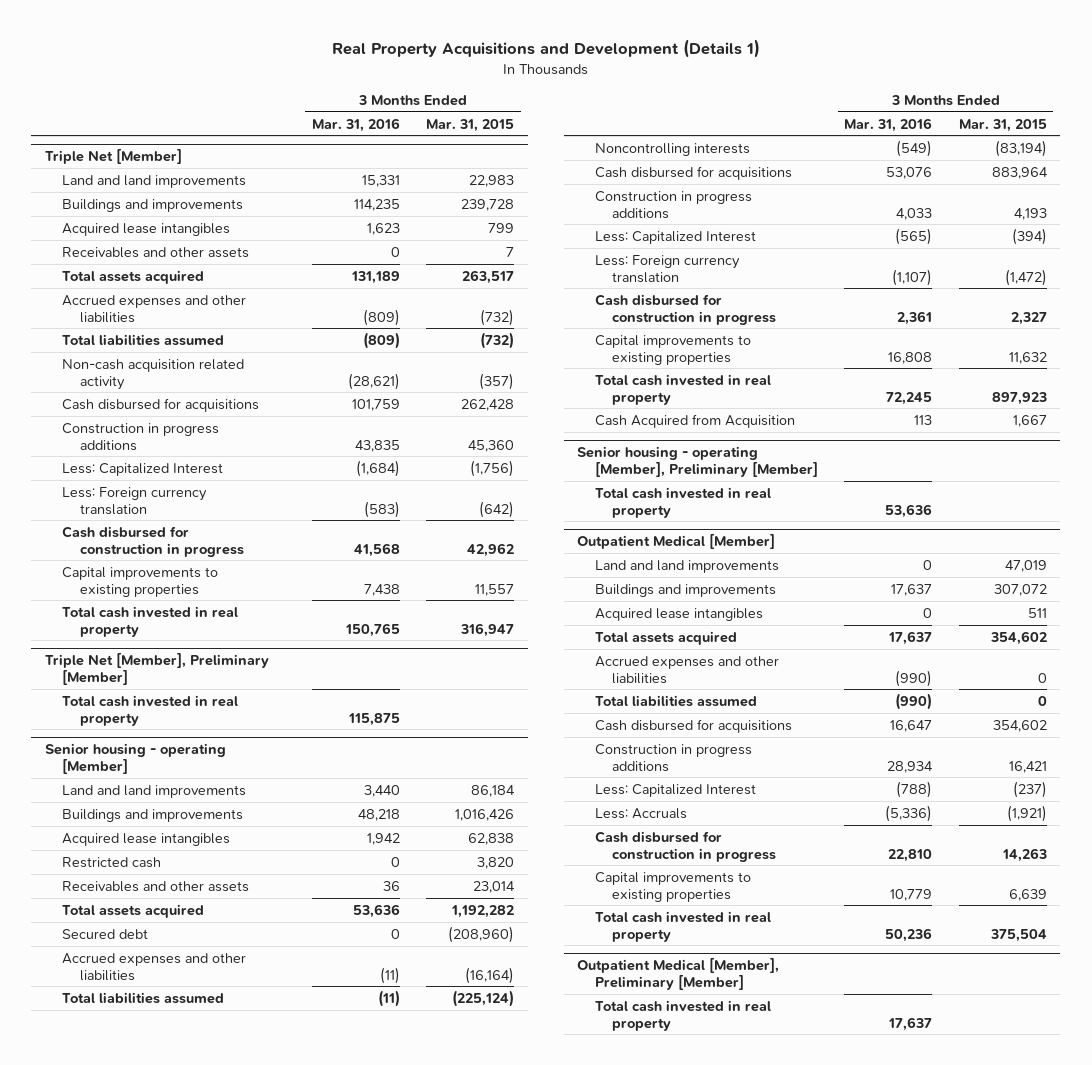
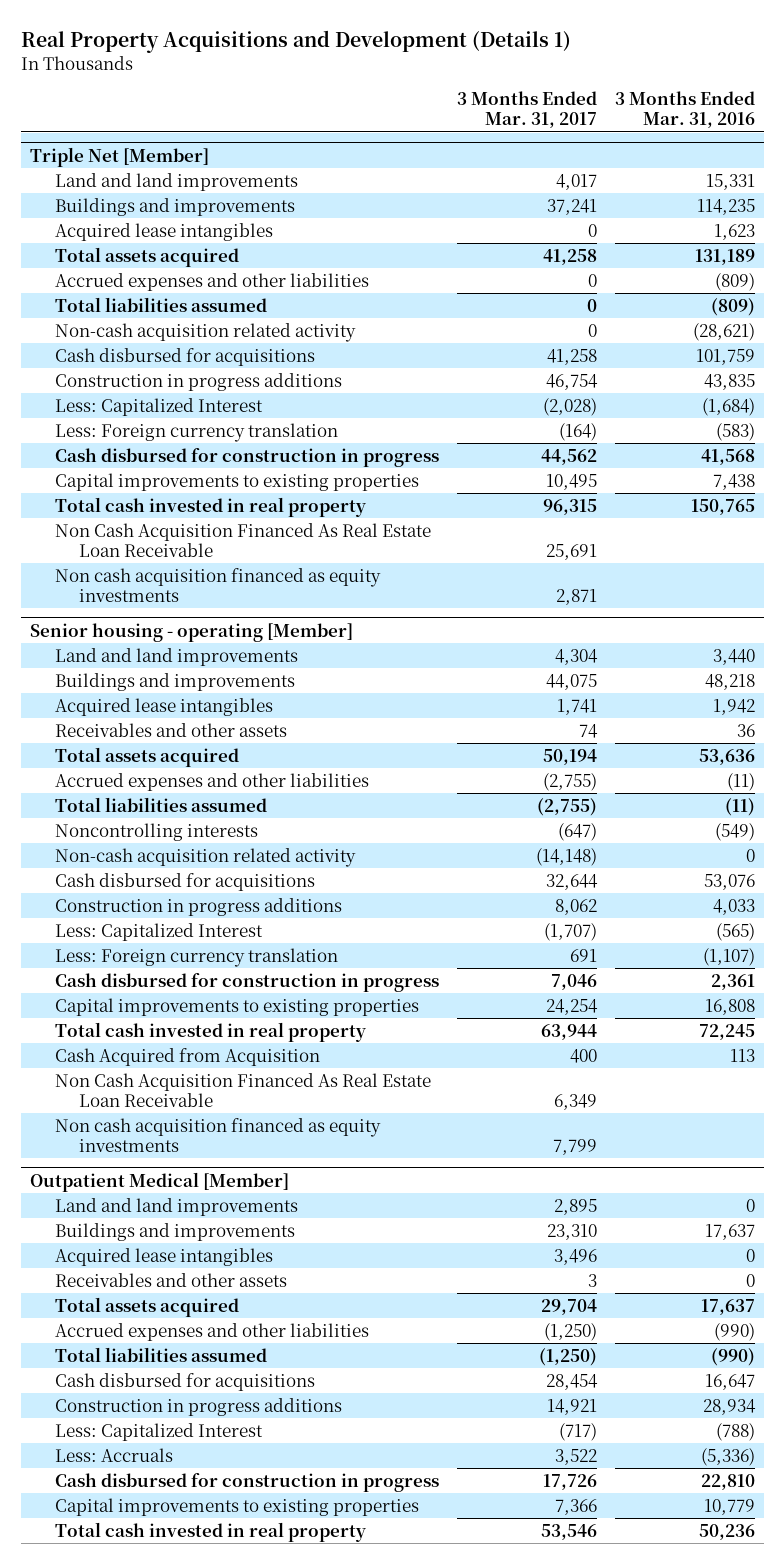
[426,118,515,132] Mar. 31, 2015 -> none
none -> [456,91,597,129] 3 Months Ended Mar. 31, 2017
[62,246,250,258] Receivables and other assets -> none
[44,653,269,686] Triple Net [Member], Preliminary [Member] -> none
[62,694,239,726] Total cash invested in real property -> none
none -> [54,522,431,557] Non Cash Acquisition Financed As Real Estate Loan Receivable
none -> [54,567,381,602] Non cash acquisition financed as equity investments
[62,856,162,868] Restricted cash -> none
[62,928,149,939] Secured debt -> none
none -> [54,847,356,867] Non-cash acquisition related activity
[577,446,818,478] Senior housing - operating [Member], Preliminary [Member] -> none
[594,486,771,518] Total cash invested in real property -> none
none -> [54,1072,431,1107] Non Cash Acquisition Financed As Real Estate Loan Receivable
none -> [54,1117,381,1152] Non cash acquisition financed as equity investments
none -> [54,1272,287,1287] Receivables and other assets
[577,958,780,991] Outpatient Medical [Member], Preliminary [Member] -> none
[594,999,771,1031] Total cash invested in real property -> none

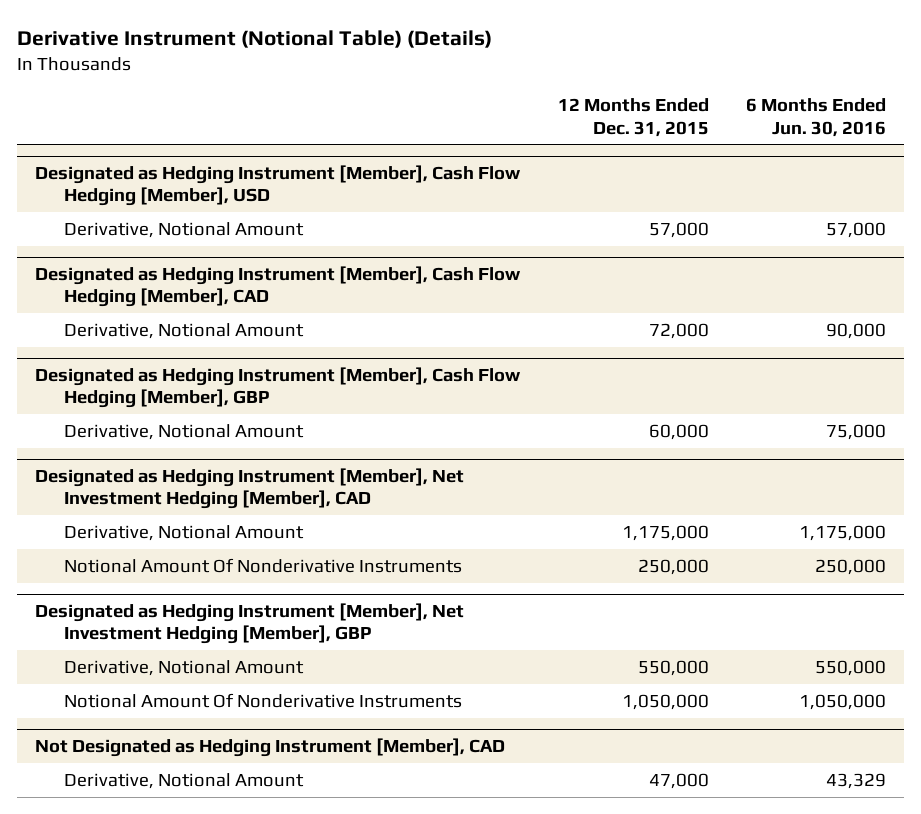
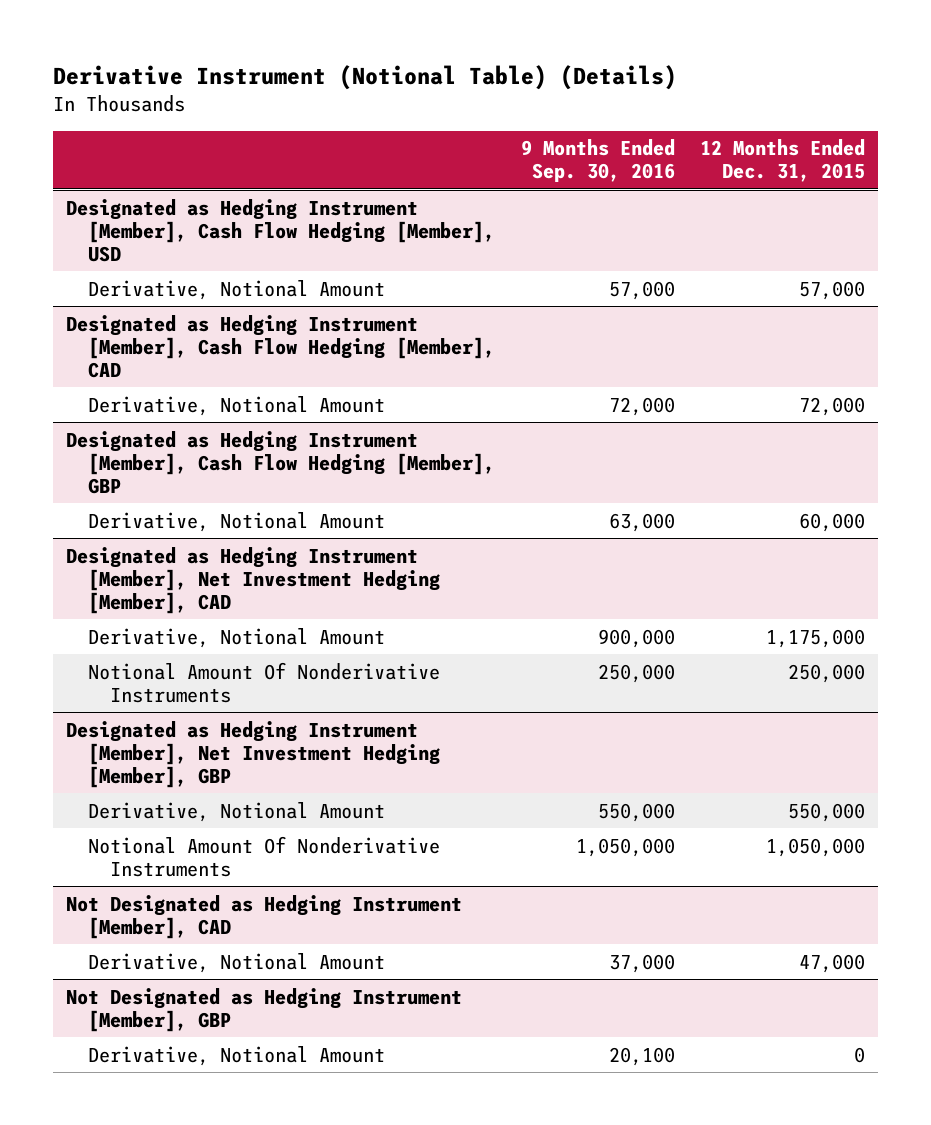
[745,98,886,137] 6 Months Ended Jun. 30, 2016 -> none
none -> [520,139,675,183] 9 Months Ended Sep. 30, 2016
none -> [66,987,463,1032] Not Designated as Hedging Instrument [Member], GBP
none -> [88,1045,386,1066] Derivative, Notional Amount

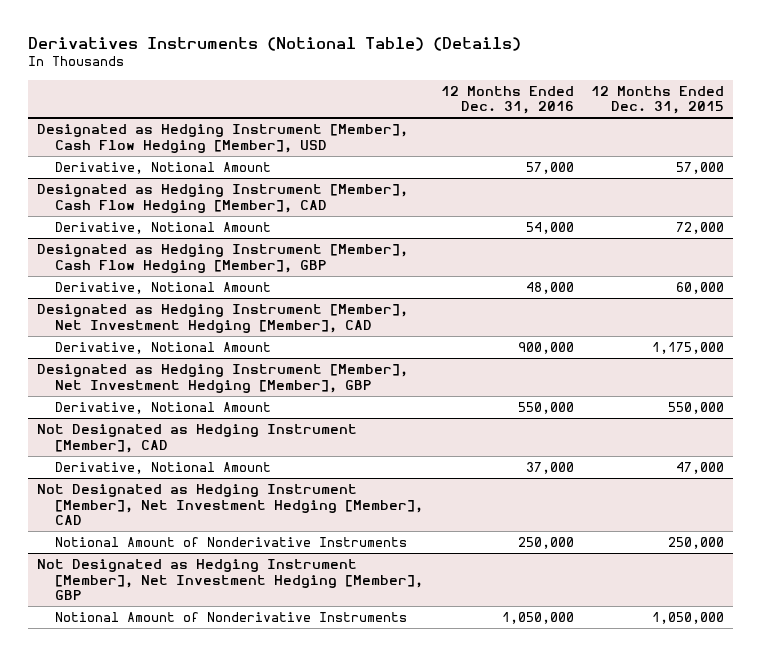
[53,65,678,91] Derivative Instrument (Notional Table) (Details) -> [28,36,522,51] Derivatives Instruments (Notional Table) (Details)
[520,139,675,183] 9 Months Ended Sep. 30, 2016 -> none
none -> [440,85,574,115] 12 Months Ended Dec. 31, 2016
[88,661,441,703] Notional Amount Of Nonderivative Instruments -> none
[88,835,441,877] Notional Amount Of Nonderivative Instruments -> none
[88,1045,386,1066] Derivative, Notional Amount -> none
none -> [37,484,423,526] Not Designated as Hedging Instrument [Member], Net Investment Hedging [Member], CAD
none -> [54,537,407,548] Notional Amount of Nonderivative Instruments
[66,987,463,1032] Not Designated as Hedging Instrument [Member], GBP -> [37,559,423,601] Not Designated as Hedging Instrument [Member], Net Investment Hedging [Member], GBP
none -> [54,612,407,623] Notional Amount of Nonderivative Instruments

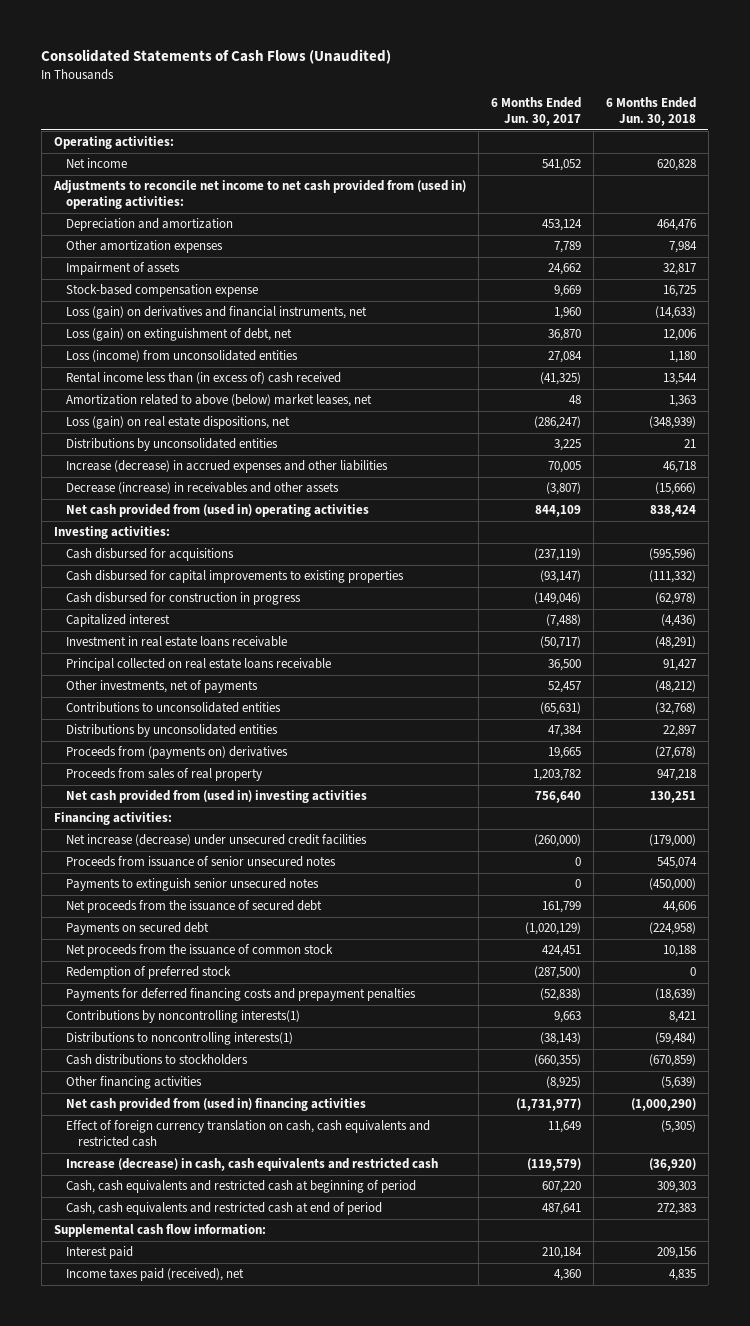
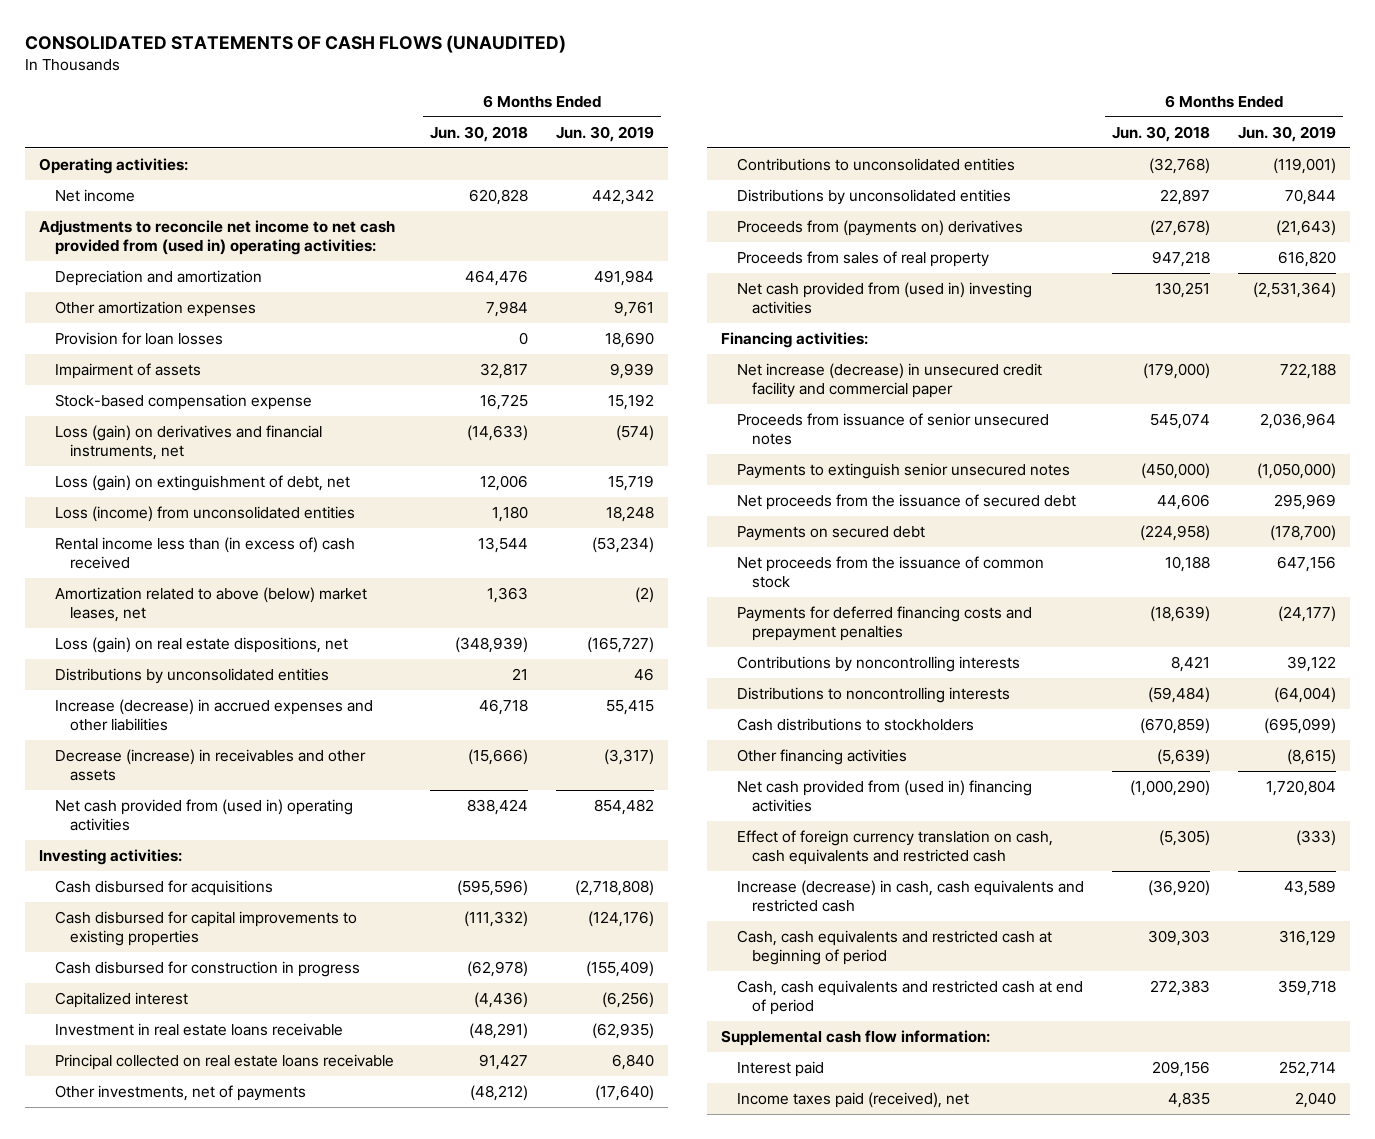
[41,49,392,65] Consolidated Statements of Cash Flows (Unaudited) -> [25,35,567,54] CONSOLIDATED STATEMENTS OF CASH FLOWS (UNAUDITED)
[490,97,581,127] 6 Months Ended Jun. 30, 2017 -> none
none -> [555,126,654,143] Jun. 30, 2019
none -> [54,332,223,346] Provision for loan losses
[65,834,367,847] Net increase (decrease) under unsecured credit facilities -> [736,363,1042,398] Net increase (decrease) in unsecured credit facility and commercial paper
[65,966,231,980] Redemption of preferred stock -> none
[65,1010,300,1024] Contributions by noncontrolling interests(1) -> [736,656,1020,673] Contributions by noncontrolling interests
[65,1032,293,1046] Distributions to noncontrolling interests(1) -> [736,687,1010,704] Distributions to noncontrolling interests

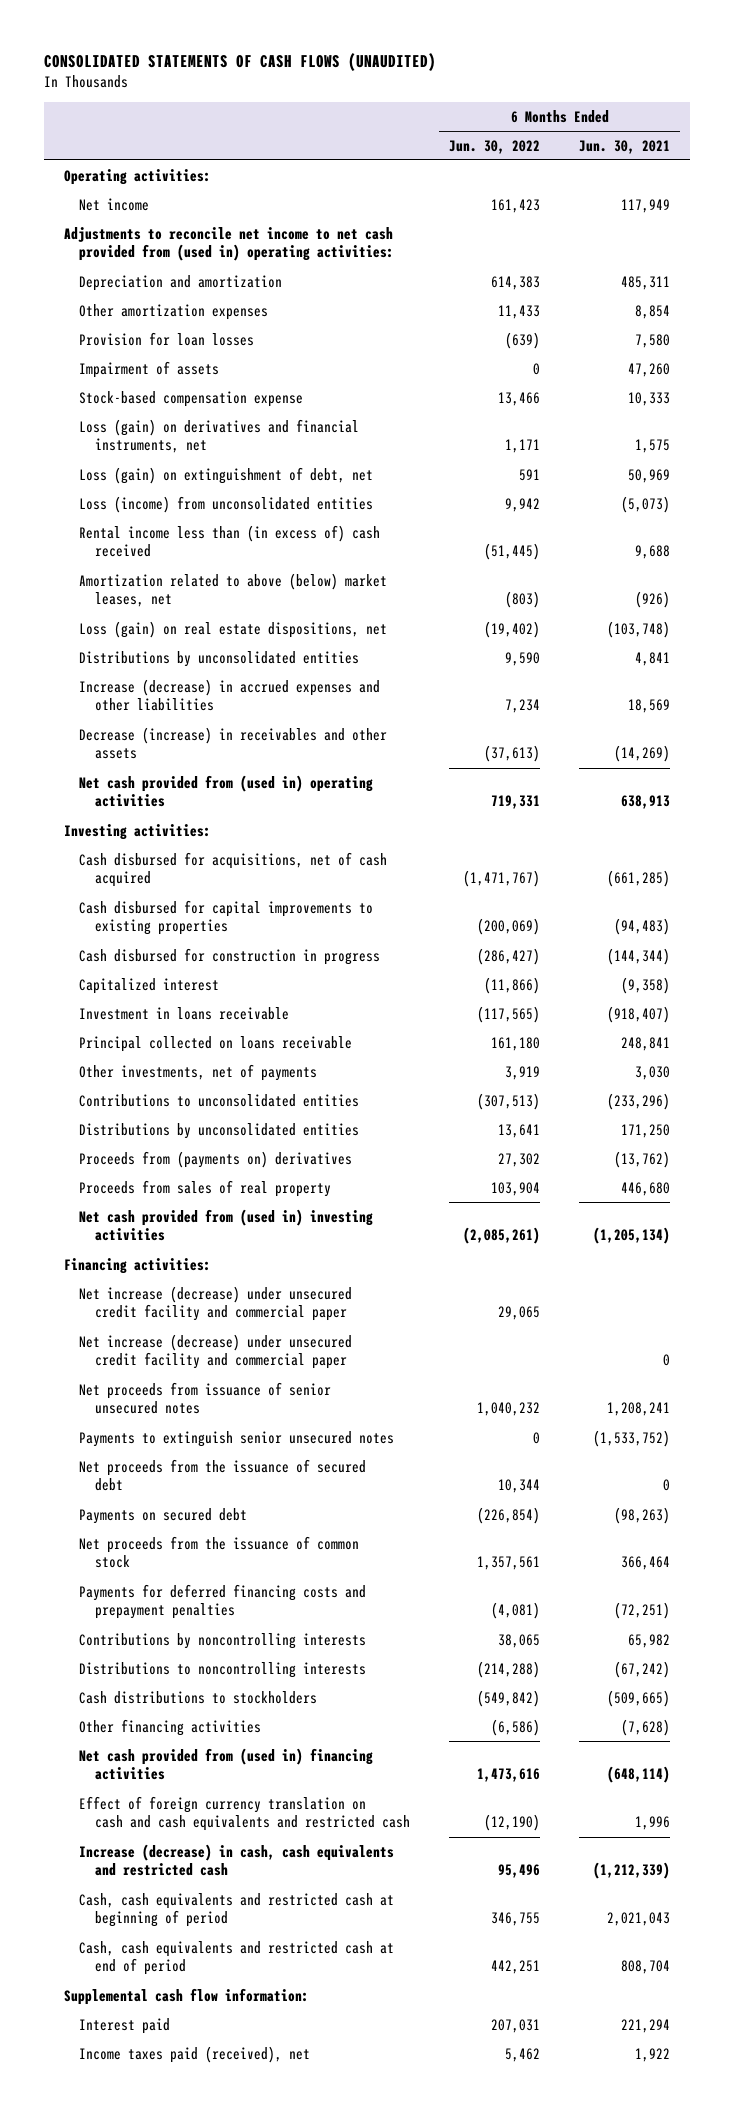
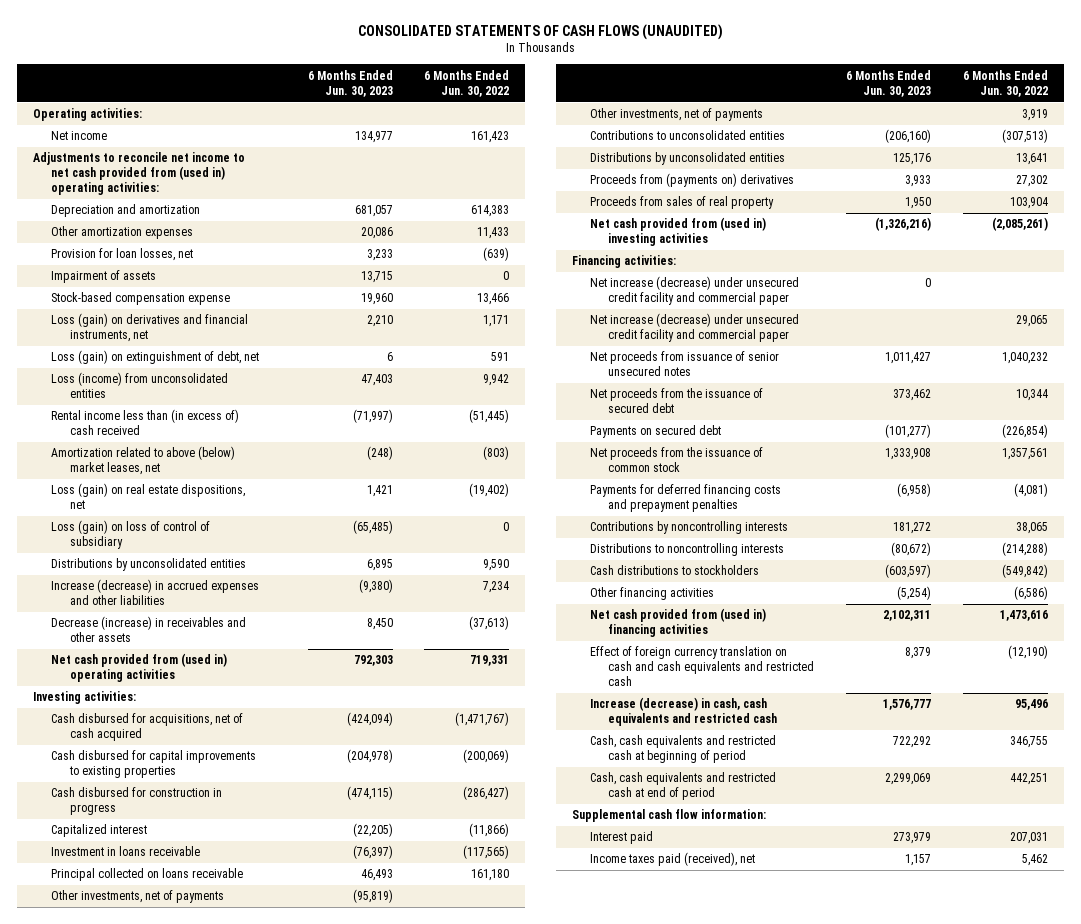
[579,139,671,154] Jun. 30, 2021 -> none
none -> [307,69,393,97] 6 Months Ended Jun. 30, 2023
[79,331,255,346] Provision for loan losses -> [51,248,194,262] Provision for loan losses, net
none -> [51,520,211,550] Loss (gain) on loss of control of subsidiary
none -> [51,890,225,904] Other investments, net of payments
[79,1285,353,1322] Net increase (decrease) under unsecured credit facility and commercial paper -> [590,313,800,343] Net increase (decrease) under unsecured credit facility and commercial paper
[79,1430,395,1447] Payments to extinguish senior unsecured notes -> none

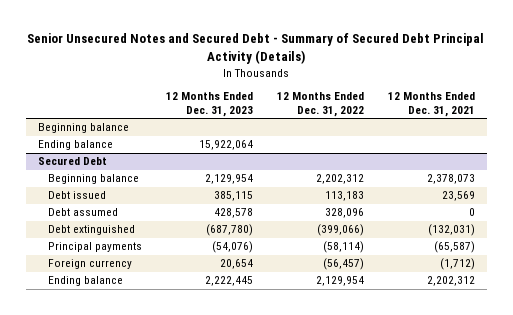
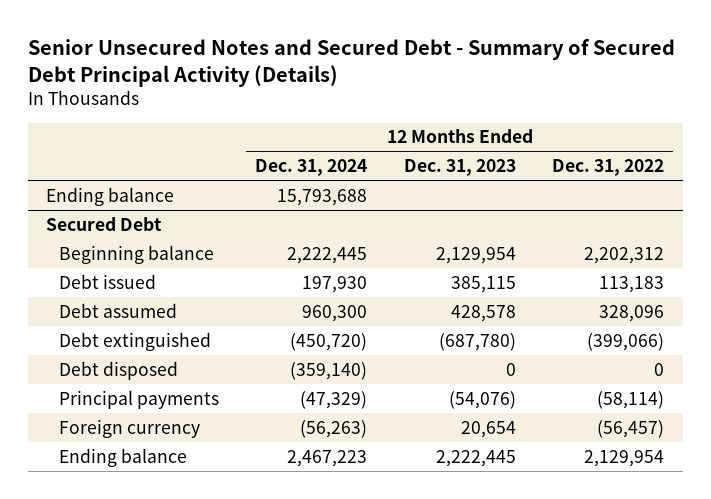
[388,92,476,117] 12 Months Ended Dec. 31, 2021 -> none
none -> [255,159,368,177] Dec. 31, 2024
[37,140,113,151] Ending balance -> none
[37,123,129,134] Beginning balance -> [46,186,175,206] Ending balance
none -> [58,360,178,380] Debt disposed

